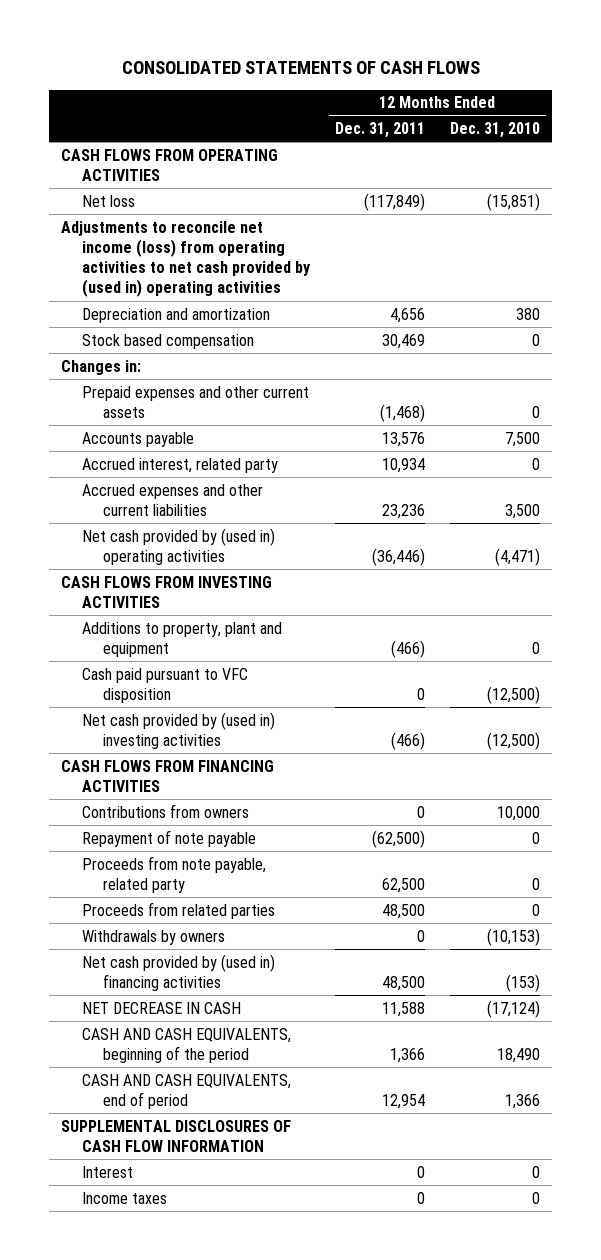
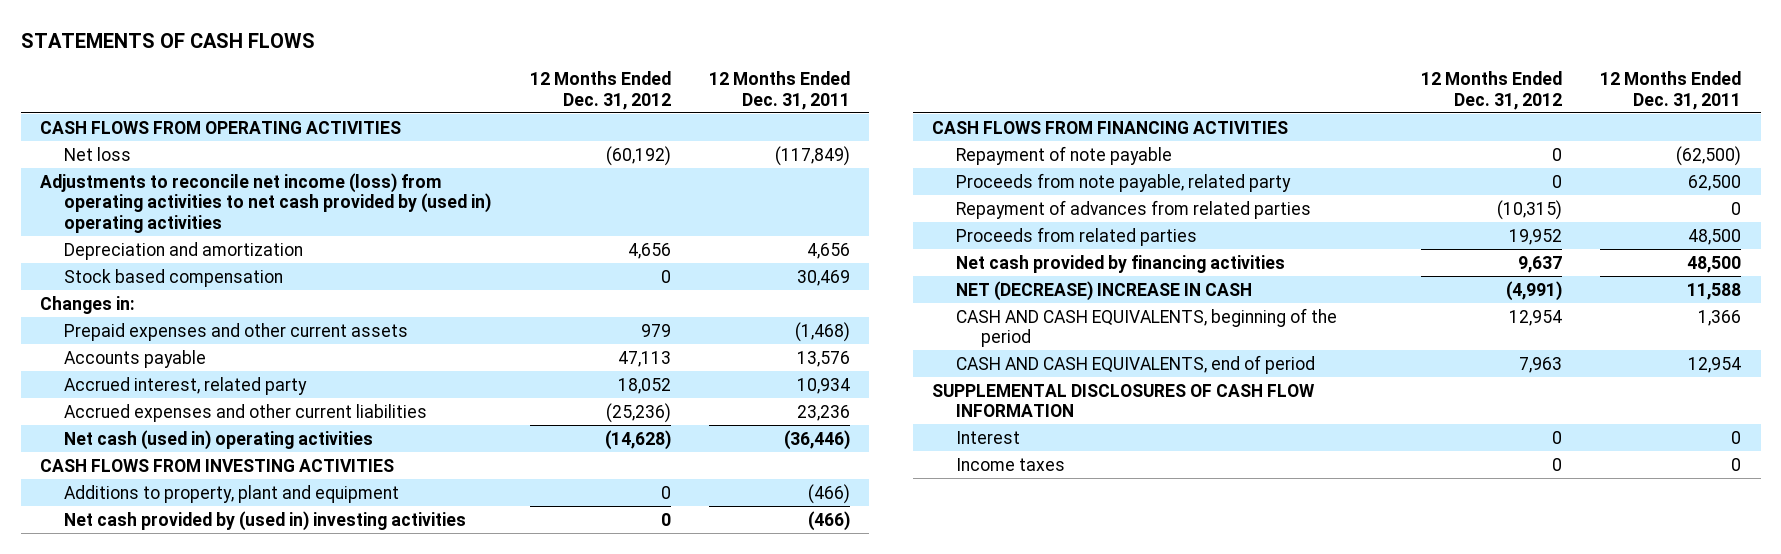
[121,60,480,74] CONSOLIDATED STATEMENTS OF CASH FLOWS -> [20,32,315,48] STATEMENTS OF CASH FLOWS
[449,121,540,138] Dec. 31, 2010 -> none
none -> [529,70,671,110] 12 Months Ended Dec. 31, 2012
[82,527,276,565] Net cash provided by (used in) operating activities -> [64,429,374,450] Net cash (used in) operating activities
[82,667,249,703] Cash paid pursuant to VFC disposition -> none
[82,803,250,818] Contributions from owners -> none
none -> [956,199,1312,219] Repayment of advances from related parties
[82,929,226,945] Withdrawals by owners -> none
[82,953,276,991] Net cash provided by (used in) financing activities -> [956,254,1286,273] Net cash provided by financing activities
[82,1001,242,1014] NET DECREASE IN CASH -> [956,280,1253,301] NET (DECREASE) INCREASE IN CASH

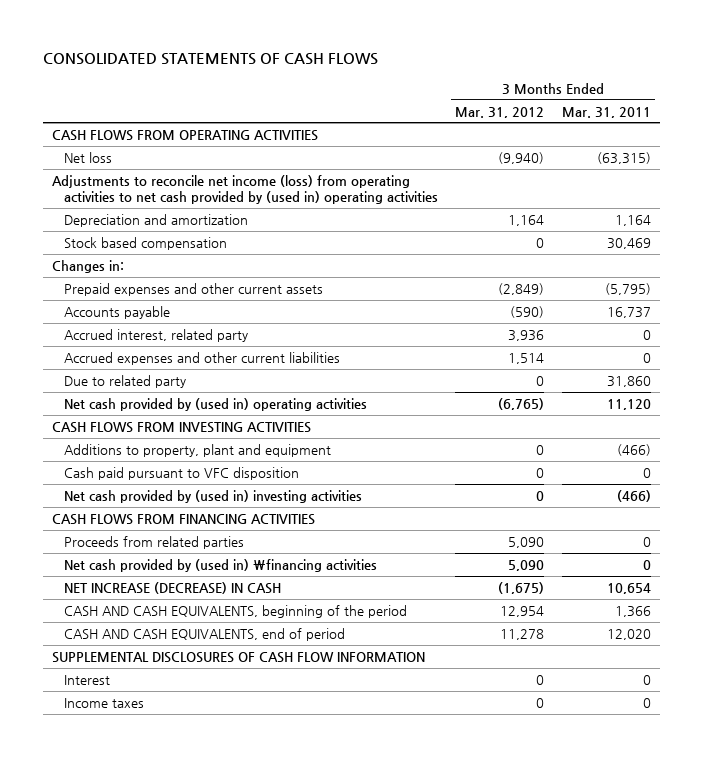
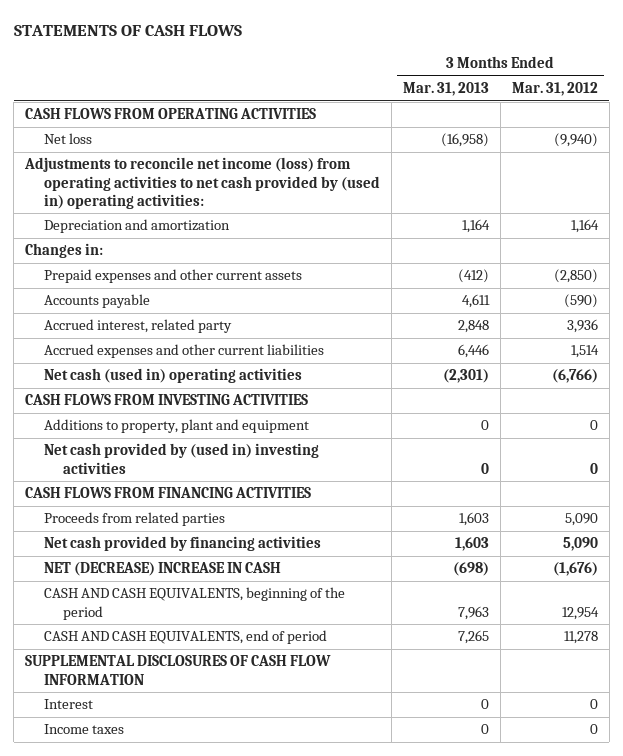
[43,53,379,66] CONSOLIDATED STATEMENTS OF CASH FLOWS -> [13,25,242,37] STATEMENTS OF CASH FLOWS
[561,106,651,118] Mar. 31, 2011 -> none
none -> [402,82,489,97] Mar. 31, 2013
[51,175,438,205] Adjustments to reconcile net income (loss) from operating activities to net cash provided by (used in) operating activities -> [24,157,380,209] Adjustments to reconcile net income (loss) from operating activities to net cash provided by (used in) operating activities:
[63,237,227,251] Stock based compensation -> none
[498,283,545,296] (2,849) -> [553,269,598,284] (2,850)
[63,375,186,389] Due to related party -> none
[63,398,367,412] Net cash provided by (used in) operating activities -> [43,368,302,384] Net cash (used in) operating activities
[498,398,545,411] (6,765) -> [551,369,598,384] (6,766)
[63,467,299,481] Cash paid pursuant to VFC disposition -> none
[63,559,377,573] Net cash provided by (used in) \financing activities -> [43,536,321,552] Net cash provided by financing activities
[63,582,281,595] NET INCREASE (DECREASE) IN CASH -> [43,562,281,577] NET (DECREASE) INCREASE IN CASH
[498,582,545,595] (1,675) -> [552,562,598,577] (1,676)

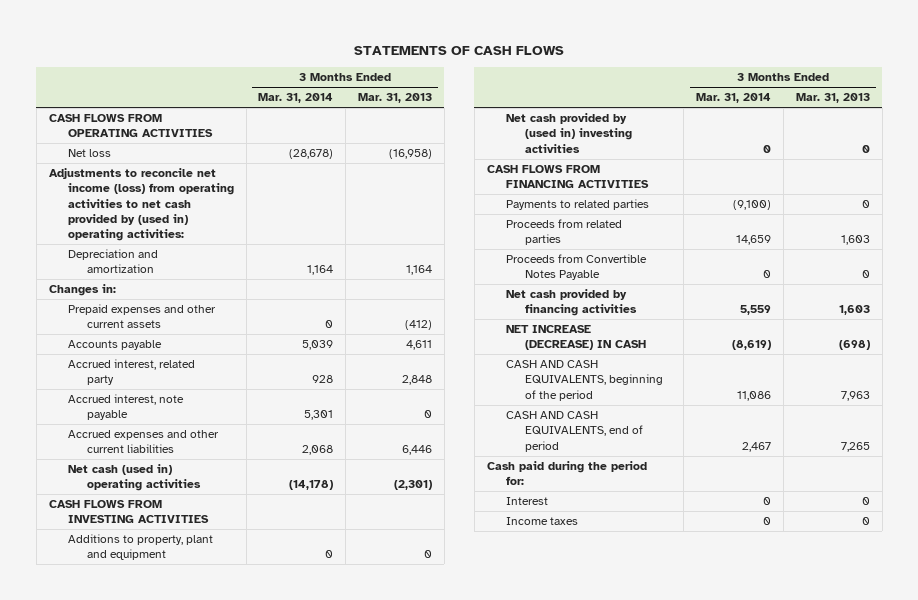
[511,82,598,97] Mar. 31, 2012 -> none
none -> [258,93,334,104] Mar. 31, 2014
none -> [67,394,184,421] Accrued interest, note payable
none -> [505,199,649,211] Payments to related parties
none -> [505,254,647,281] Proceeds from Convertible Notes Payable
[43,562,281,577] NET (DECREASE) INCREASE IN CASH -> [505,325,646,351] NET INCREASE (DECREASE) IN CASH
[25,655,332,685] SUPPLEMENTAL DISCLOSURES OF CASH FLOW INFORMATION -> none
none -> [486,461,647,486] Cash paid during the period for:

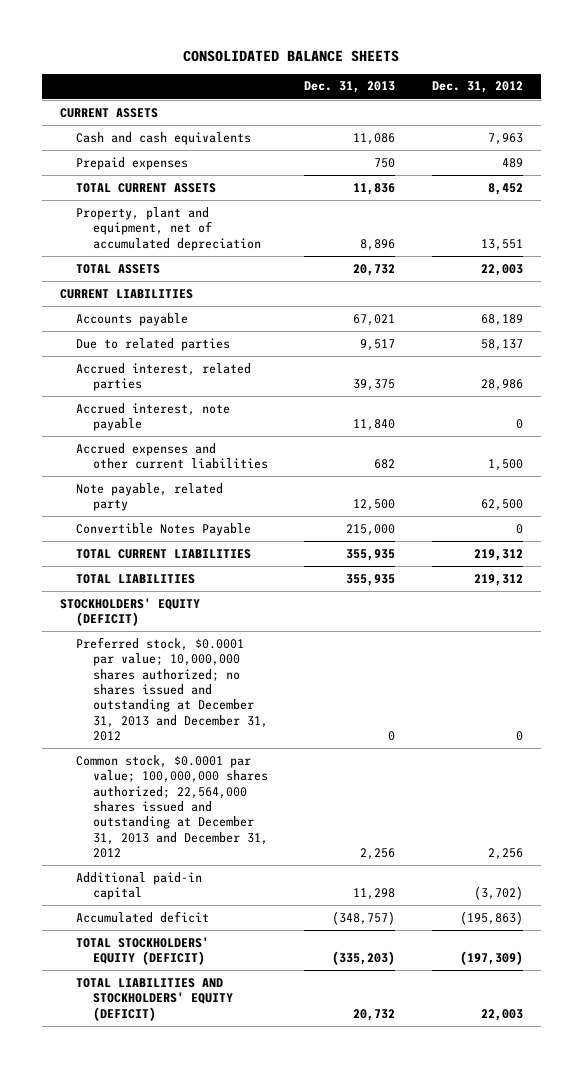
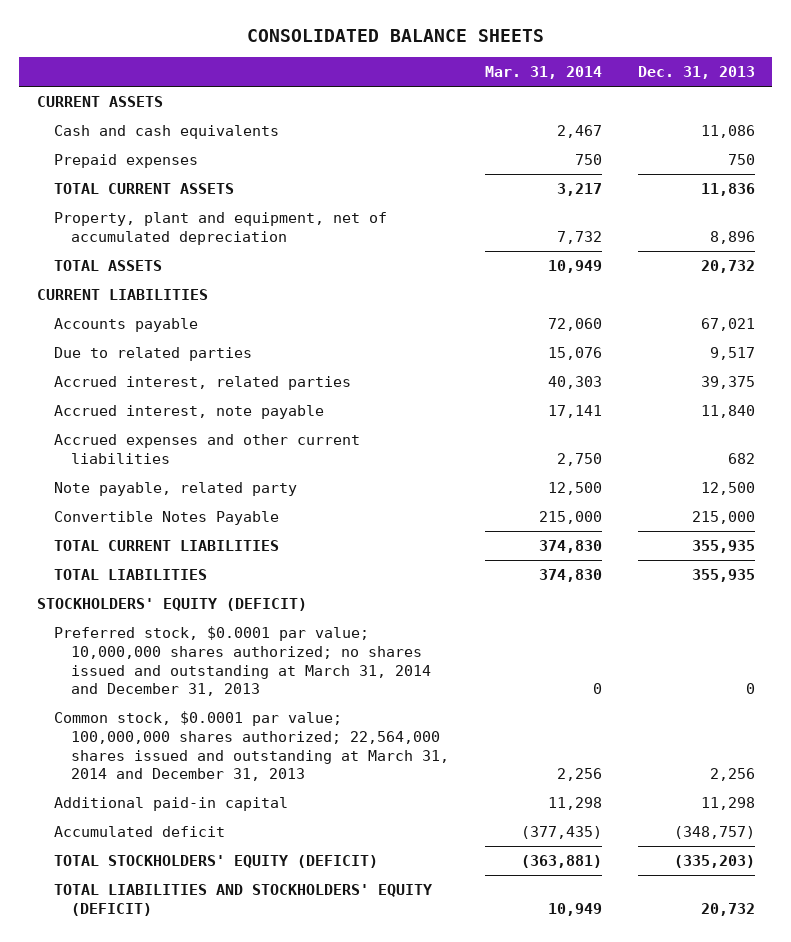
[431,81,523,94] Dec. 31, 2012 -> none
none -> [484,66,602,80] Mar. 31, 2014
[76,636,268,741] Preferred stock, $0.0001 par value; 10,000,000 shares authorized; no shares issued and outstanding at December 31, 2013 and December 31, 2012 -> [53,626,431,697] Preferred stock, $0.0001 par value; 10,000,000 shares authorized; no shares issued and outstanding at March 31, 2014 and December 31, 2013
[76,754,268,858] Common stock, $0.0001 par value; 100,000,000 shares authorized; 22,564,000 shares issued and outstanding at December 31, 2013 and December 31, 2012 -> [53,711,449,782] Common stock, $0.0001 par value; 100,000,000 shares authorized; 22,564,000 shares issued and outstanding at March 31, 2014 and December 31, 2013

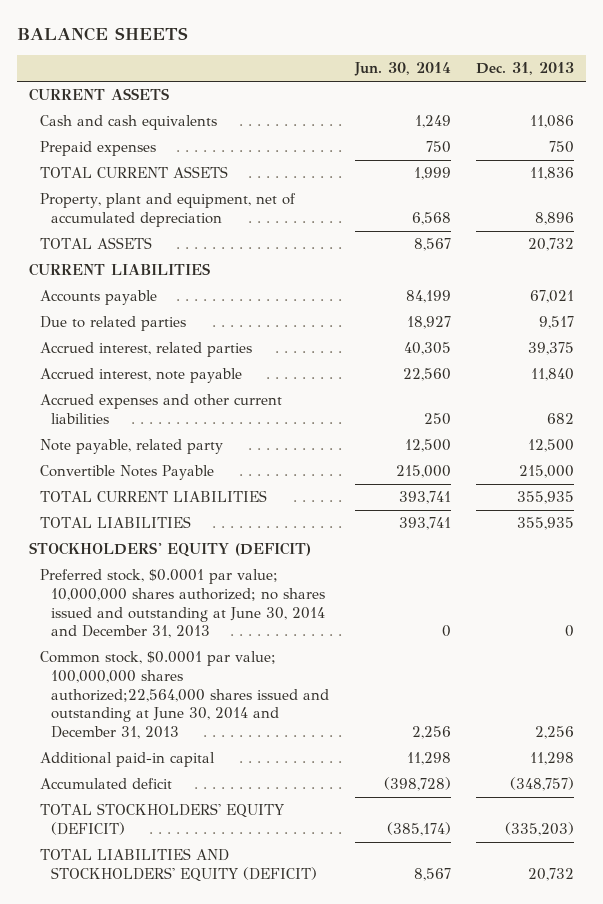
[246,29,544,43] CONSOLIDATED BALANCE SHEETS -> [16,26,188,41] BALANCE SHEETS
[484,66,602,80] Mar. 31, 2014 -> none
none -> [353,62,451,77] Jun. 30, 2014
[53,626,431,697] Preferred stock, $0.0001 par value; 10,000,000 shares authorized; no shares issued and outstanding at March 31, 2014 and December 31, 2013 -> [40,569,326,639] Preferred stock, $0.0001 par value; 10,000,000 shares authorized; no shares issued and outstanding at June 30, 2014 and December 31, 2013
[53,711,449,782] Common stock, $0.0001 par value; 100,000,000 shares authorized; 22,564,000 shares issued and outstanding at March 31, 2014 and December 31, 2013 -> [40,651,330,739] Common stock, $0.0001 par value; 100,000,000 shares authorized;22,564,000 shares issued and outstanding at June 30, 2014 and December 31, 2013

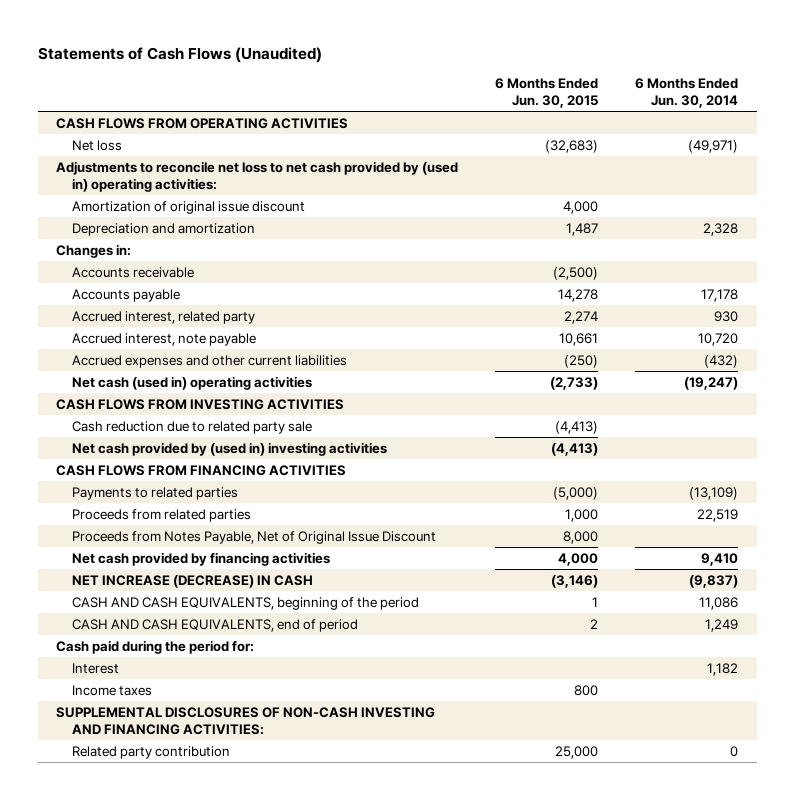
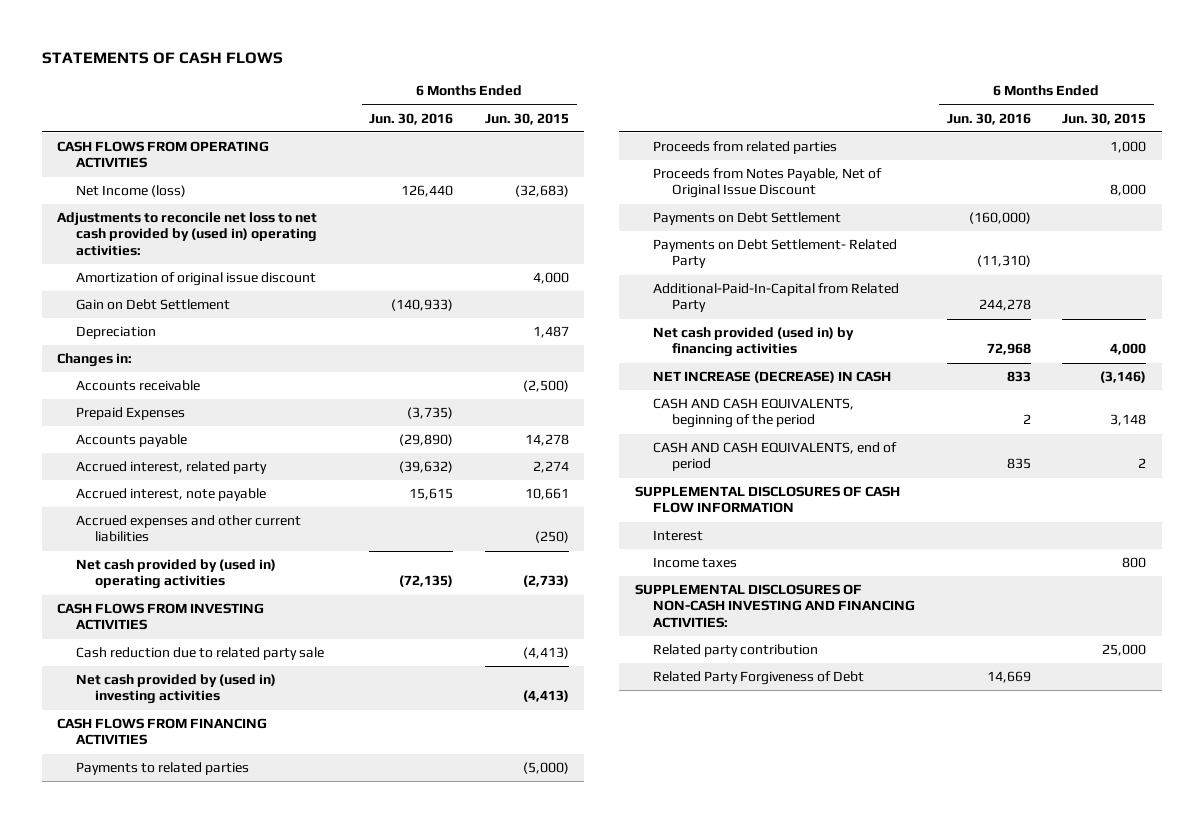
[37,46,322,63] Statements of Cash Flows (Unaudited) -> [41,52,283,65] STATEMENTS OF CASH FLOWS
[635,78,739,109] 6 Months Ended Jun. 30, 2014 -> none
none -> [369,112,454,125] Jun. 30, 2016
[71,140,122,152] Net loss -> [76,185,187,198] Net Income (loss)
none -> [76,299,231,311] Gain on Debt Settlement
[71,223,255,237] Depreciation and amortization -> [76,326,157,340] Depreciation
none -> [76,407,186,421] Prepaid Expenses
[71,376,312,391] Net cash (used in) operating activities -> [76,559,277,590] Net cash provided by (used in) operating activities
none -> [653,212,842,226] Payments on Debt Settlement
none -> [653,239,898,269] Payments on Debt Settlement- Related Party
none -> [653,283,900,313] Additional-Paid-In-Capital from Related Party
[71,552,330,567] Net cash provided by financing activities -> [653,327,855,358] Net cash provided (used in) by financing activities
[592,597,599,608] 1 -> [1110,414,1147,427] 3,148
[56,640,255,655] Cash paid during the period for: -> none
none -> [634,486,900,514] SUPPLEMENTAL DISCLOSURES OF CASH FLOW INFORMATION
none -> [653,671,865,686] Related Party Forgiveness of Debt

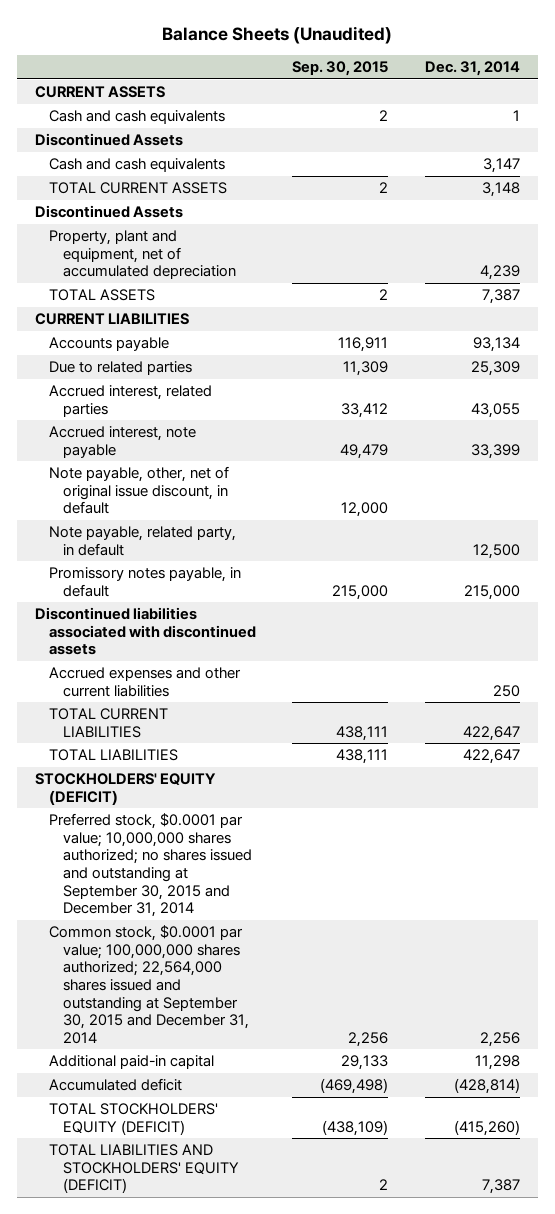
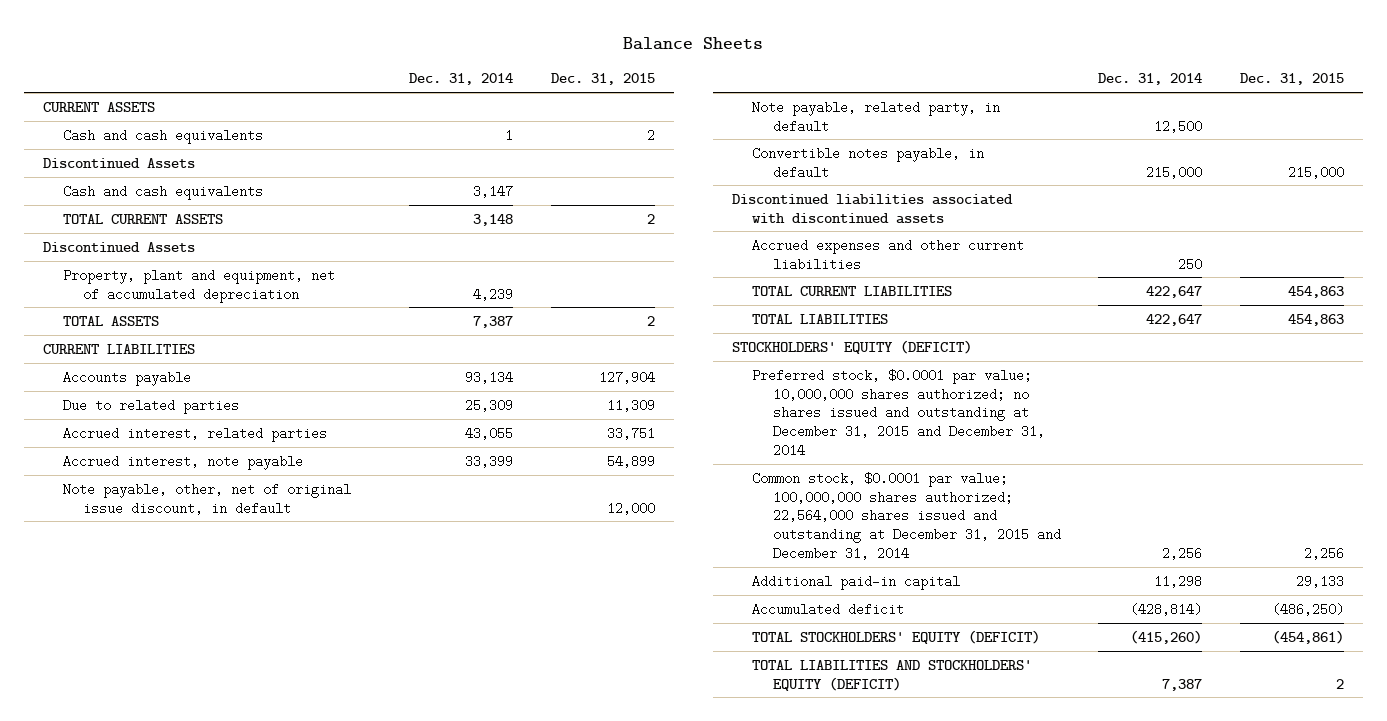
[162,26,393,45] Balance Sheets (Unaudited) -> [623,36,764,50] Balance Sheets
[292,61,389,77] Sep. 30, 2015 -> none
none -> [550,73,655,86] Dec. 31, 2015
[49,567,242,597] Promissory notes payable, in default -> [752,146,985,179] Convertible notes payable, in default
[49,813,253,918] Preferred stock, $0.0001 par value; 10,000,000 shares authorized; no shares issued and outstanding at September 30, 2015 and December 31, 2014 -> [752,368,1045,458] Preferred stock, $0.0001 par value; 10,000,000 shares authorized; no shares issued and outstanding at December 31, 2015 and December 31, 2014
[49,925,250,1044] Common stock, $0.0001 par value; 100,000,000 shares authorized; 22,564,000 shares issued and outstanding at September 30, 2015 and December 31, 2014 -> [752,471,1061,561] Common stock, $0.0001 par value; 100,000,000 shares authorized; 22,564,000 shares issued and outstanding at December 31, 2015 and December 31, 2014

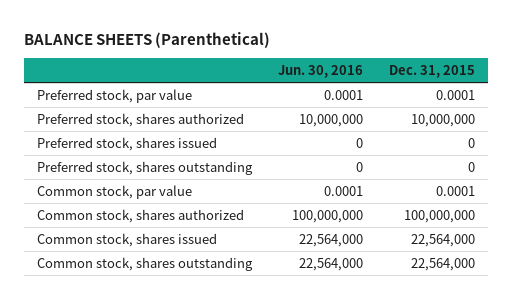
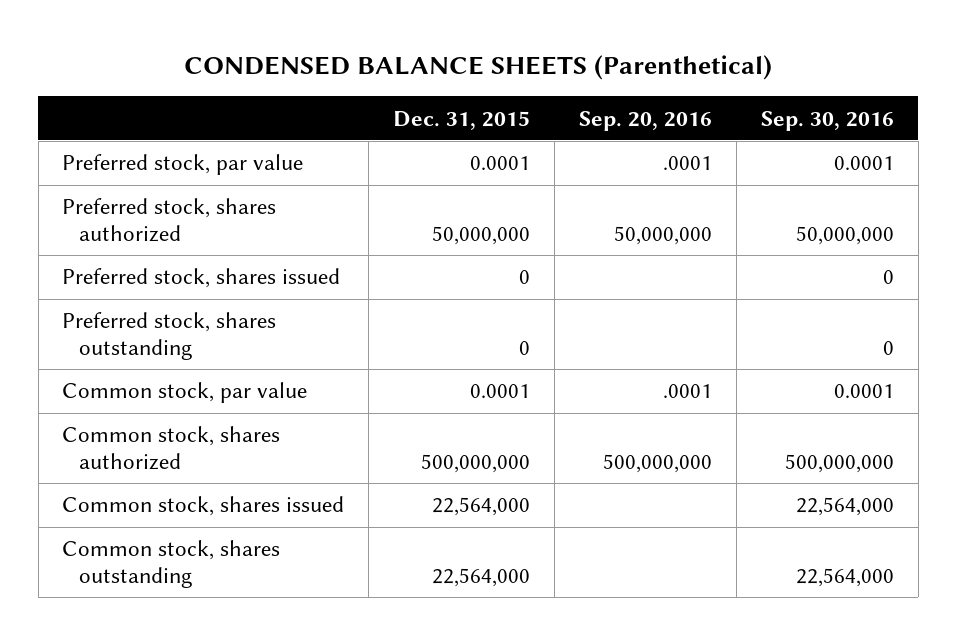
[24,31,271,48] BALANCE SHEETS (Parenthetical) -> [184,54,773,80] CONDENSED BALANCE SHEETS (Parenthetical)
[277,64,363,78] Jun. 30, 2016 -> none
none -> [578,110,712,131] Sep. 20, 2016
none -> [760,110,894,131] Sep. 30, 2016
[410,113,475,127] 10,000,000 -> [432,225,531,245] 50,000,000
[403,209,475,223] 100,000,000 -> [421,453,531,473] 500,000,000

